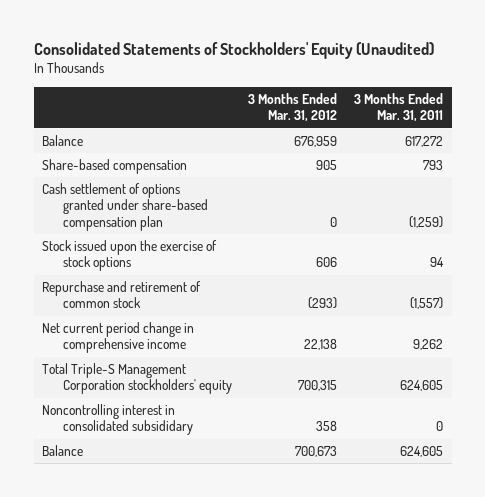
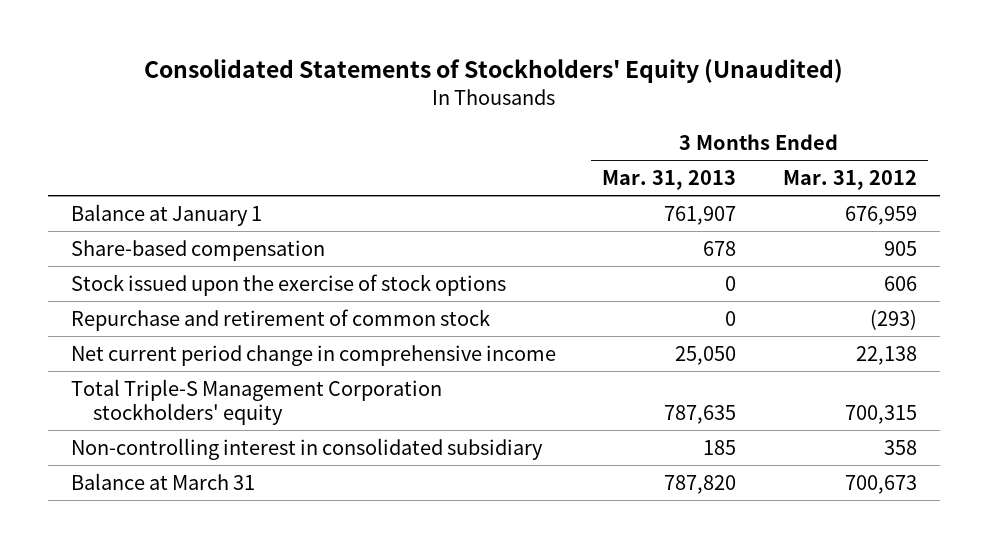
[354,93,444,123] 3 Months Ended Mar. 31, 2011 -> none
none -> [602,170,737,191] Mar. 31, 2013
[41,135,83,147] Balance -> [70,203,262,226] Balance at January 1
[41,183,208,231] Cash settlement of options granted under share-based compensation plan -> none
[41,404,193,436] Noncontrolling interest in consolidated subsididary -> [70,437,543,460] Non-controlling interest in consolidated subsidiary
[41,445,83,457] Balance -> [70,472,255,490] Balance at March 31

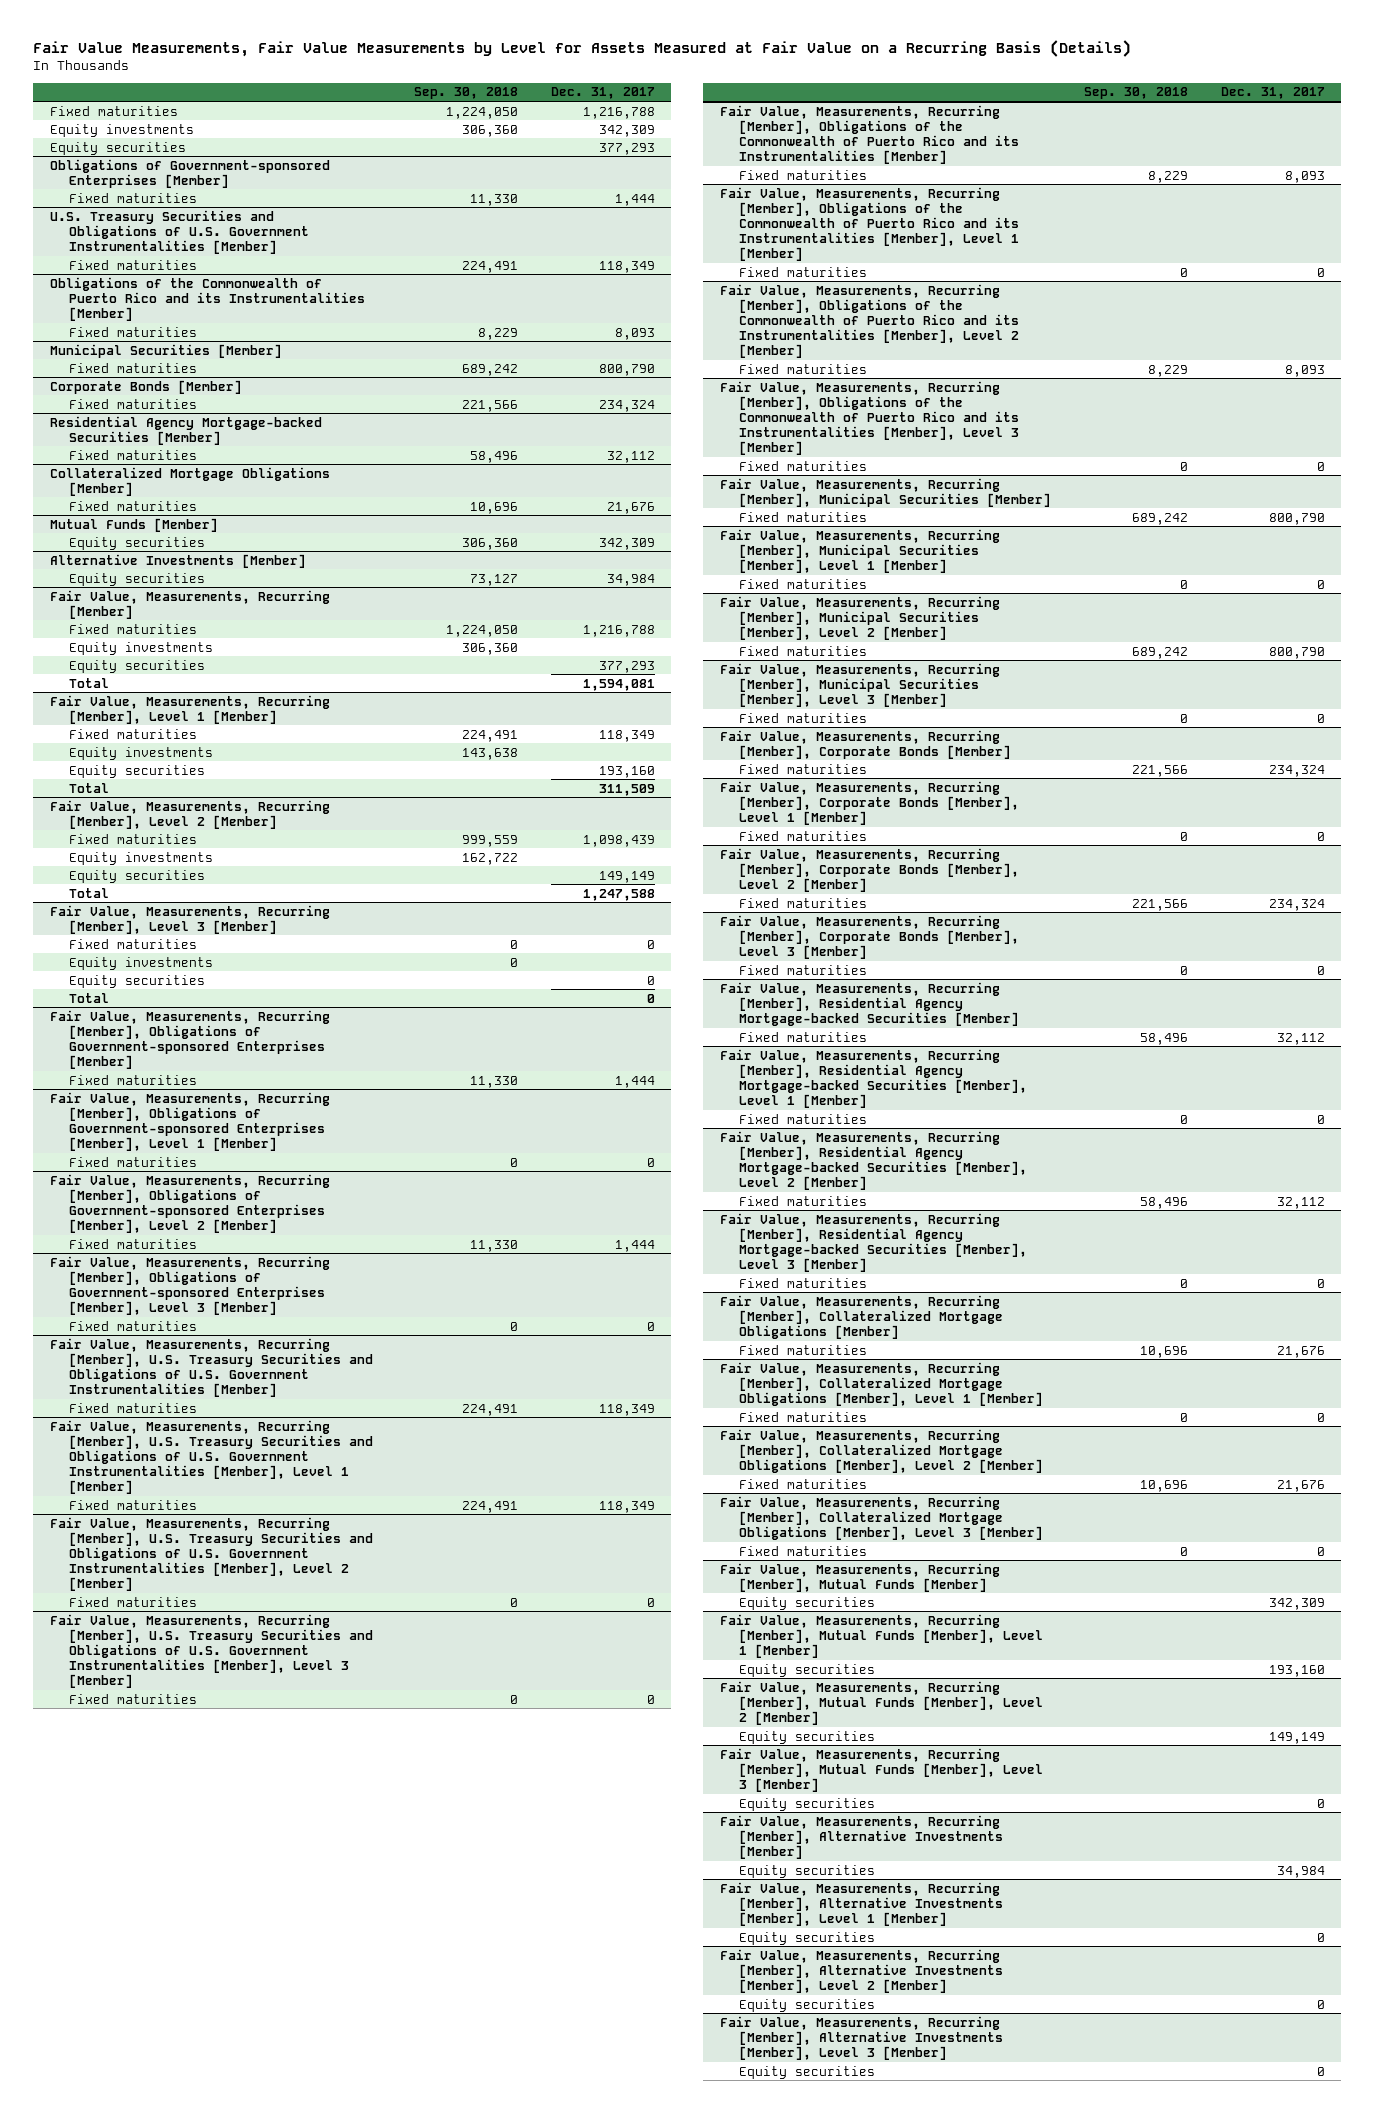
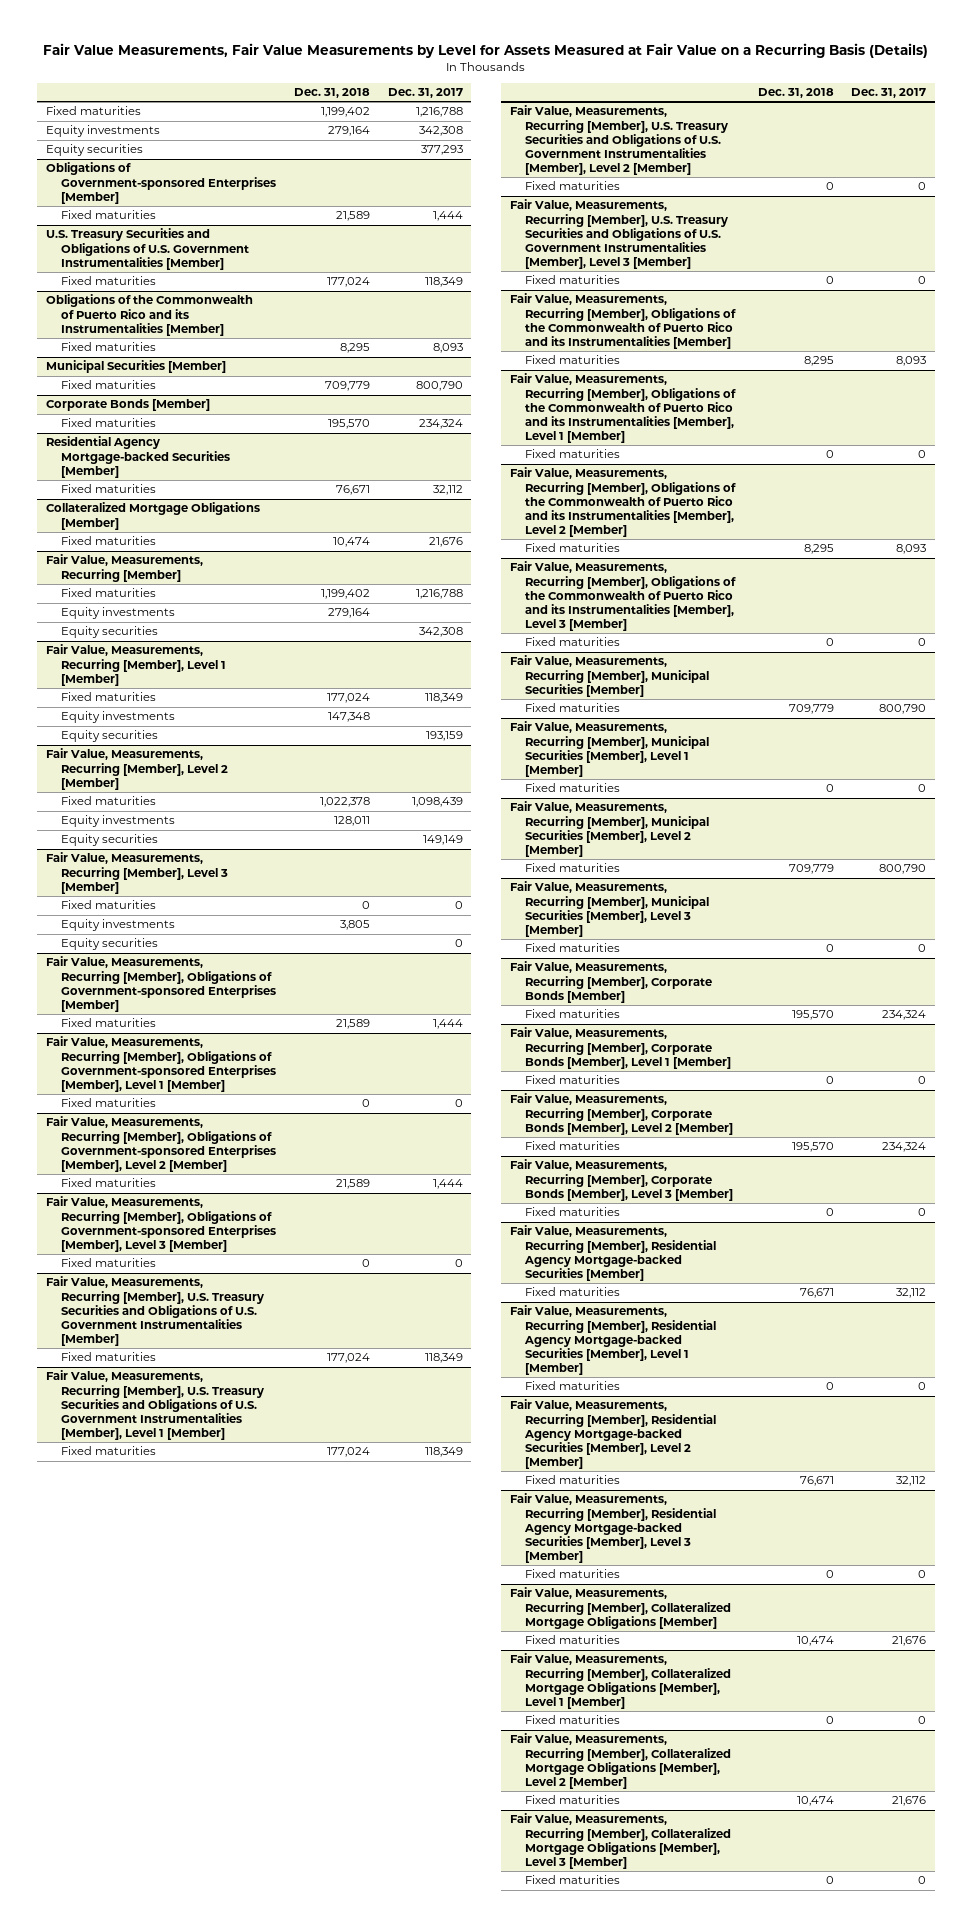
[413,87,518,100] Sep. 30, 2018 -> none
none -> [293,88,370,99] Dec. 31, 2018
[598,124,655,137] 342,309 -> [418,126,463,137] 342,308
[49,517,218,532] Mutual Funds [Member] -> none
[68,536,205,550] Equity securities -> none
[49,553,306,568] Alternative Investments [Member] -> none
[68,572,205,586] Equity securities -> none
[68,677,109,688] Total -> none
[598,660,655,673] 377,293 -> [418,627,463,638] 342,308
[68,782,109,793] Total -> none
[598,765,655,778] 193,160 -> [425,731,463,742] 193,159
[68,887,109,898] Total -> none
[68,992,109,1003] Total -> none
[719,1562,1000,1592] Fair Value, Measurements, Recurring [Member], Mutual Funds [Member] -> none
[738,1596,875,1610] Equity securities -> none
[719,1613,1043,1658] Fair Value, Measurements, Recurring [Member], Mutual Funds [Member], Level 1 [Member] -> none
[738,1663,875,1677] Equity securities -> none
[719,1680,1043,1725] Fair Value, Measurements, Recurring [Member], Mutual Funds [Member], Level 2 [Member] -> none
[738,1730,875,1744] Equity securities -> none
[719,1747,1043,1792] Fair Value, Measurements, Recurring [Member], Mutual Funds [Member], Level 3 [Member] -> none
[738,1797,875,1811] Equity securities -> none
[719,1814,1003,1859] Fair Value, Measurements, Recurring [Member], Alternative Investments [Member] -> none
[738,1864,875,1878] Equity securities -> none
[719,1881,1003,1926] Fair Value, Measurements, Recurring [Member], Alternative Investments [Member], Level 1 [Member] -> none
[738,1931,875,1945] Equity securities -> none
[719,1948,1003,1993] Fair Value, Measurements, Recurring [Member], Alternative Investments [Member], Level 2 [Member] -> none
[738,1998,875,2012] Equity securities -> none
[719,2015,1003,2060] Fair Value, Measurements, Recurring [Member], Alternative Investments [Member], Level 3 [Member] -> none
[738,2065,875,2079] Equity securities -> none

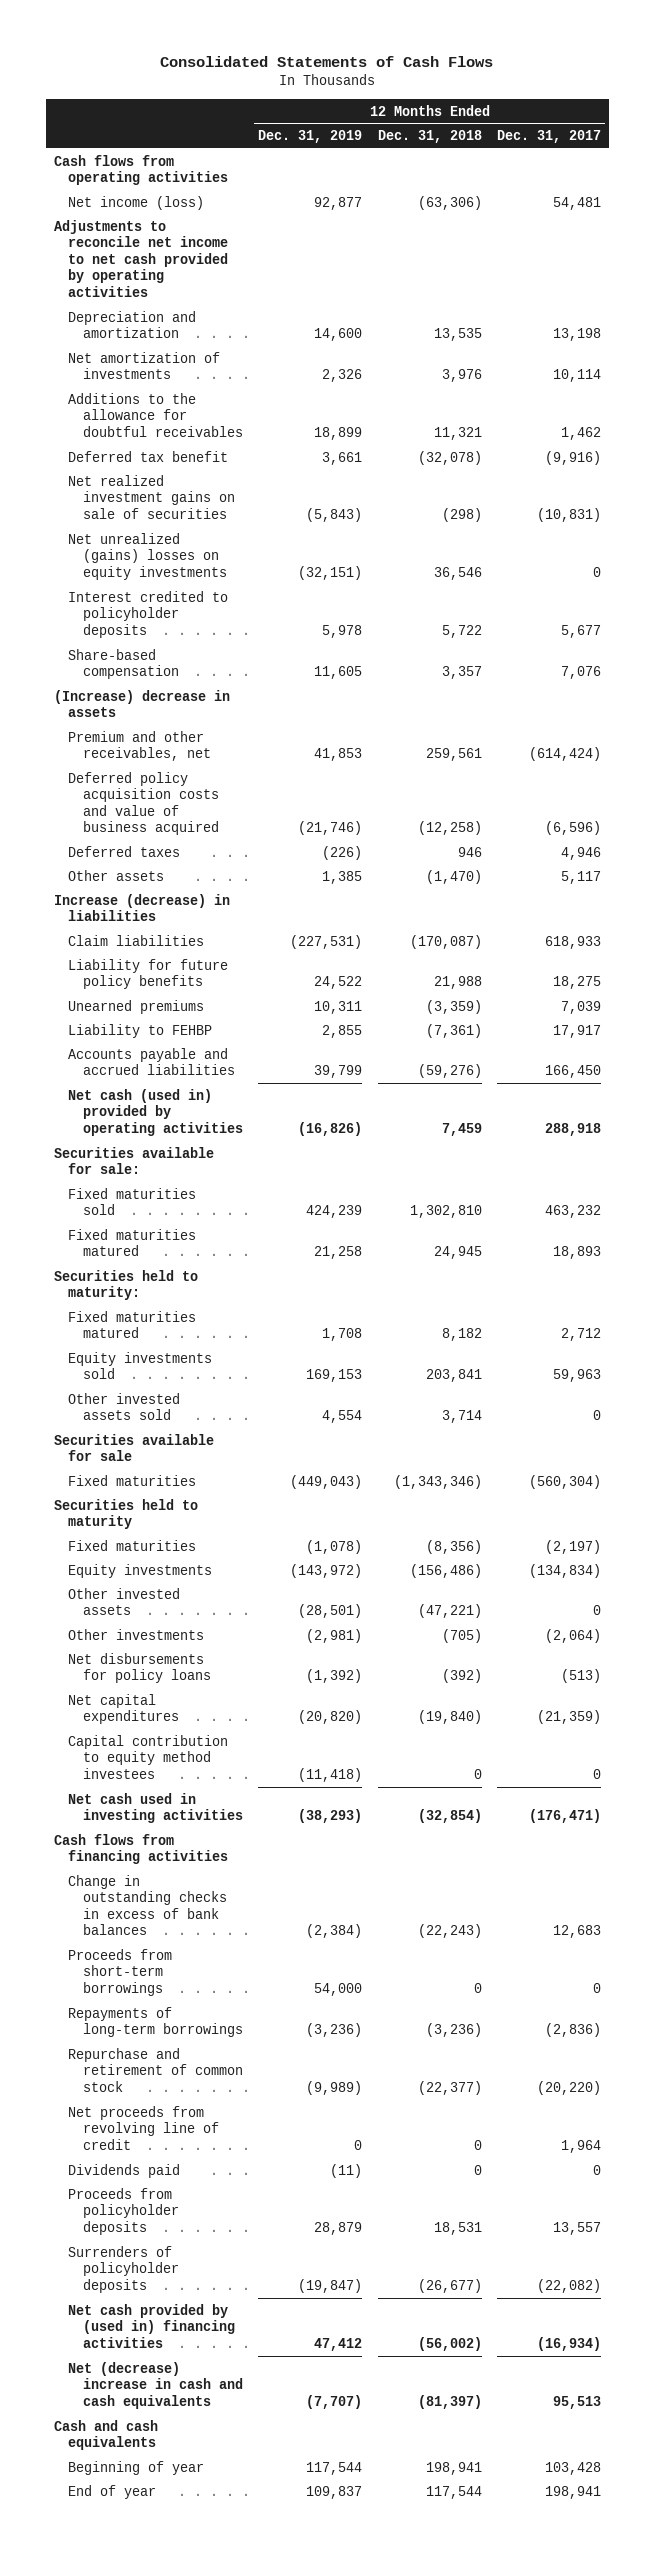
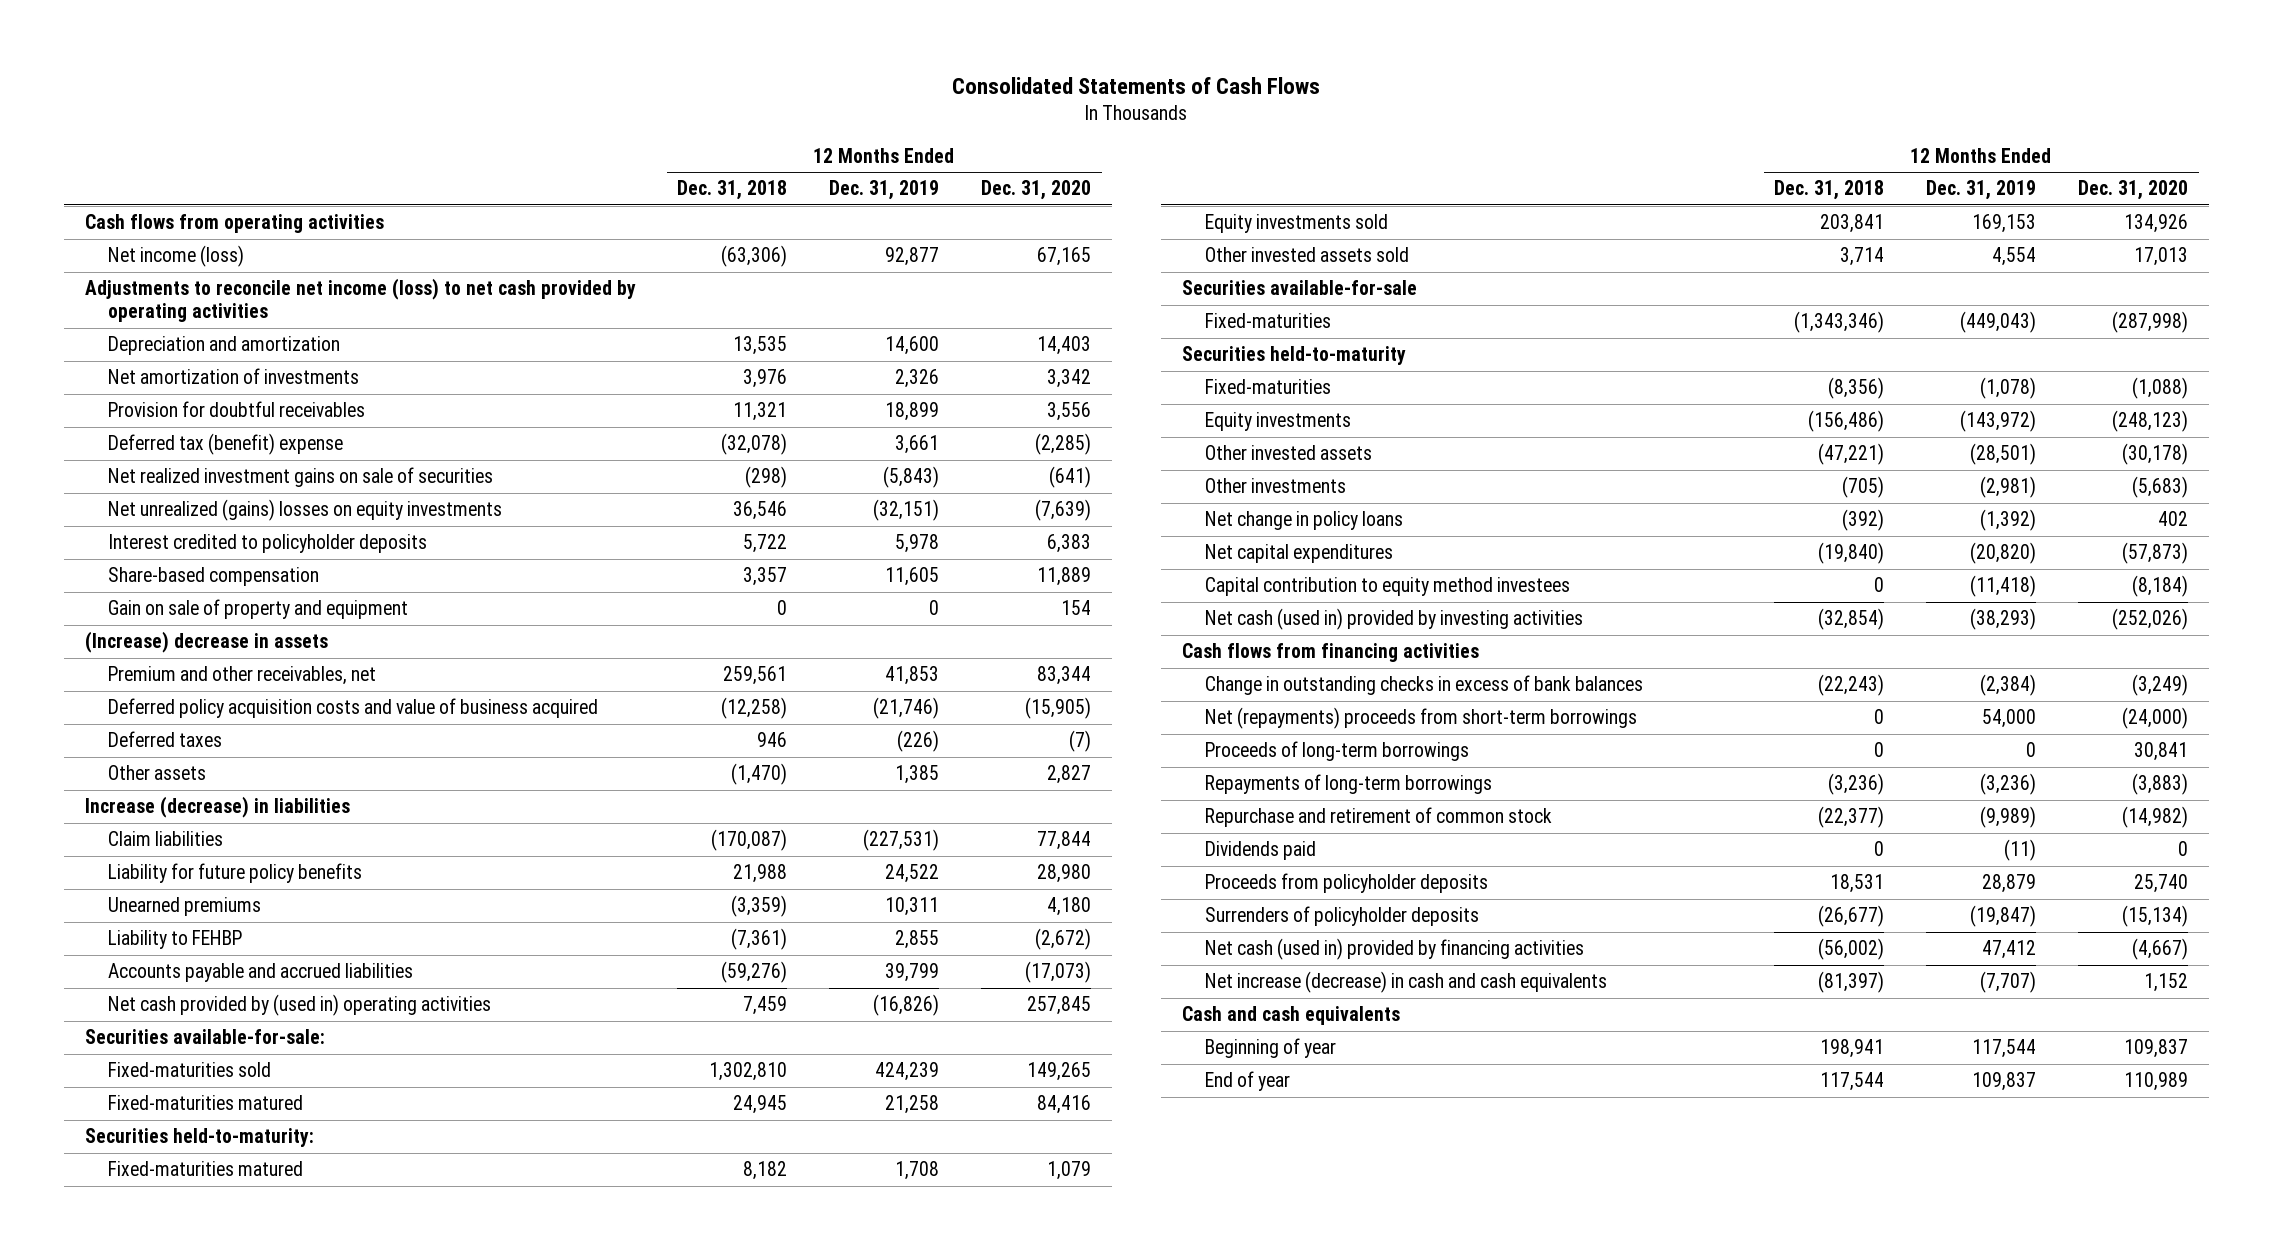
[497,130,602,144] Dec. 31, 2017 -> none
none -> [981,180,1092,201] Dec. 31, 2020
[53,219,229,298] Adjustments to reconcile net income to net cash provided by operating activities -> [84,278,636,323] Adjustments to reconcile net income (loss) to net cash provided by operating activities
[68,392,243,437] Additions to the allowance for doubtful receivables -> [108,401,366,418] Provision for doubtful receivables
[68,450,229,462] Deferred tax benefit -> [108,433,344,456] Deferred tax (benefit) expense
none -> [108,599,409,620] Gain on sale of property and equipment
[68,1088,243,1136] Net cash (used in) provided by operating activities -> [108,994,492,1017] Net cash provided by (used in) operating activities
[53,1146,214,1175] Securities available for sale: -> [84,1029,325,1045] Securities available-for-sale:
[68,1187,197,1216] Fixed maturities sold -> [108,1062,272,1078] Fixed-maturities sold
[68,1228,197,1257] Fixed maturities matured -> [108,1095,304,1111] Fixed-maturities matured
[53,1269,198,1301] Securities held to maturity: -> [84,1128,314,1148] Securities held-to-maturity:
[68,1310,197,1339] Fixed maturities matured -> [108,1161,304,1177] Fixed-maturities matured
[53,1433,214,1462] Securities available for sale -> [1181,280,1417,296] Securities available-for-sale
[68,1474,197,1486] Fixed maturities -> [1205,313,1332,329] Fixed-maturities
[53,1498,198,1530] Securities held to maturity -> [1181,346,1406,366] Securities held-to-maturity
[68,1539,197,1551] Fixed maturities -> [1205,379,1332,395] Fixed-maturities
[68,1652,211,1684] Net disbursements for policy loans -> [1205,511,1404,531] Net change in policy loans
[68,1792,243,1824] Net cash used in investing activities -> [1205,608,1584,631] Net cash (used in) provided by investing activities
[68,1948,173,1996] Proceeds from short-term borrowings -> [1205,707,1638,730] Net (repayments) proceeds from short-term borrowings
none -> [1205,741,1470,762] Proceeds of long-term borrowings
[68,2105,219,2150] Net proceeds from revolving line of credit -> none
[68,2303,235,2348] Net cash provided by (used in) financing activities -> [1205,938,1585,961] Net cash (used in) provided by financing activities
[68,2361,243,2409] Net (decrease) increase in cash and cash equivalents -> [1205,971,1608,994] Net increase (decrease) in cash and cash equivalents

